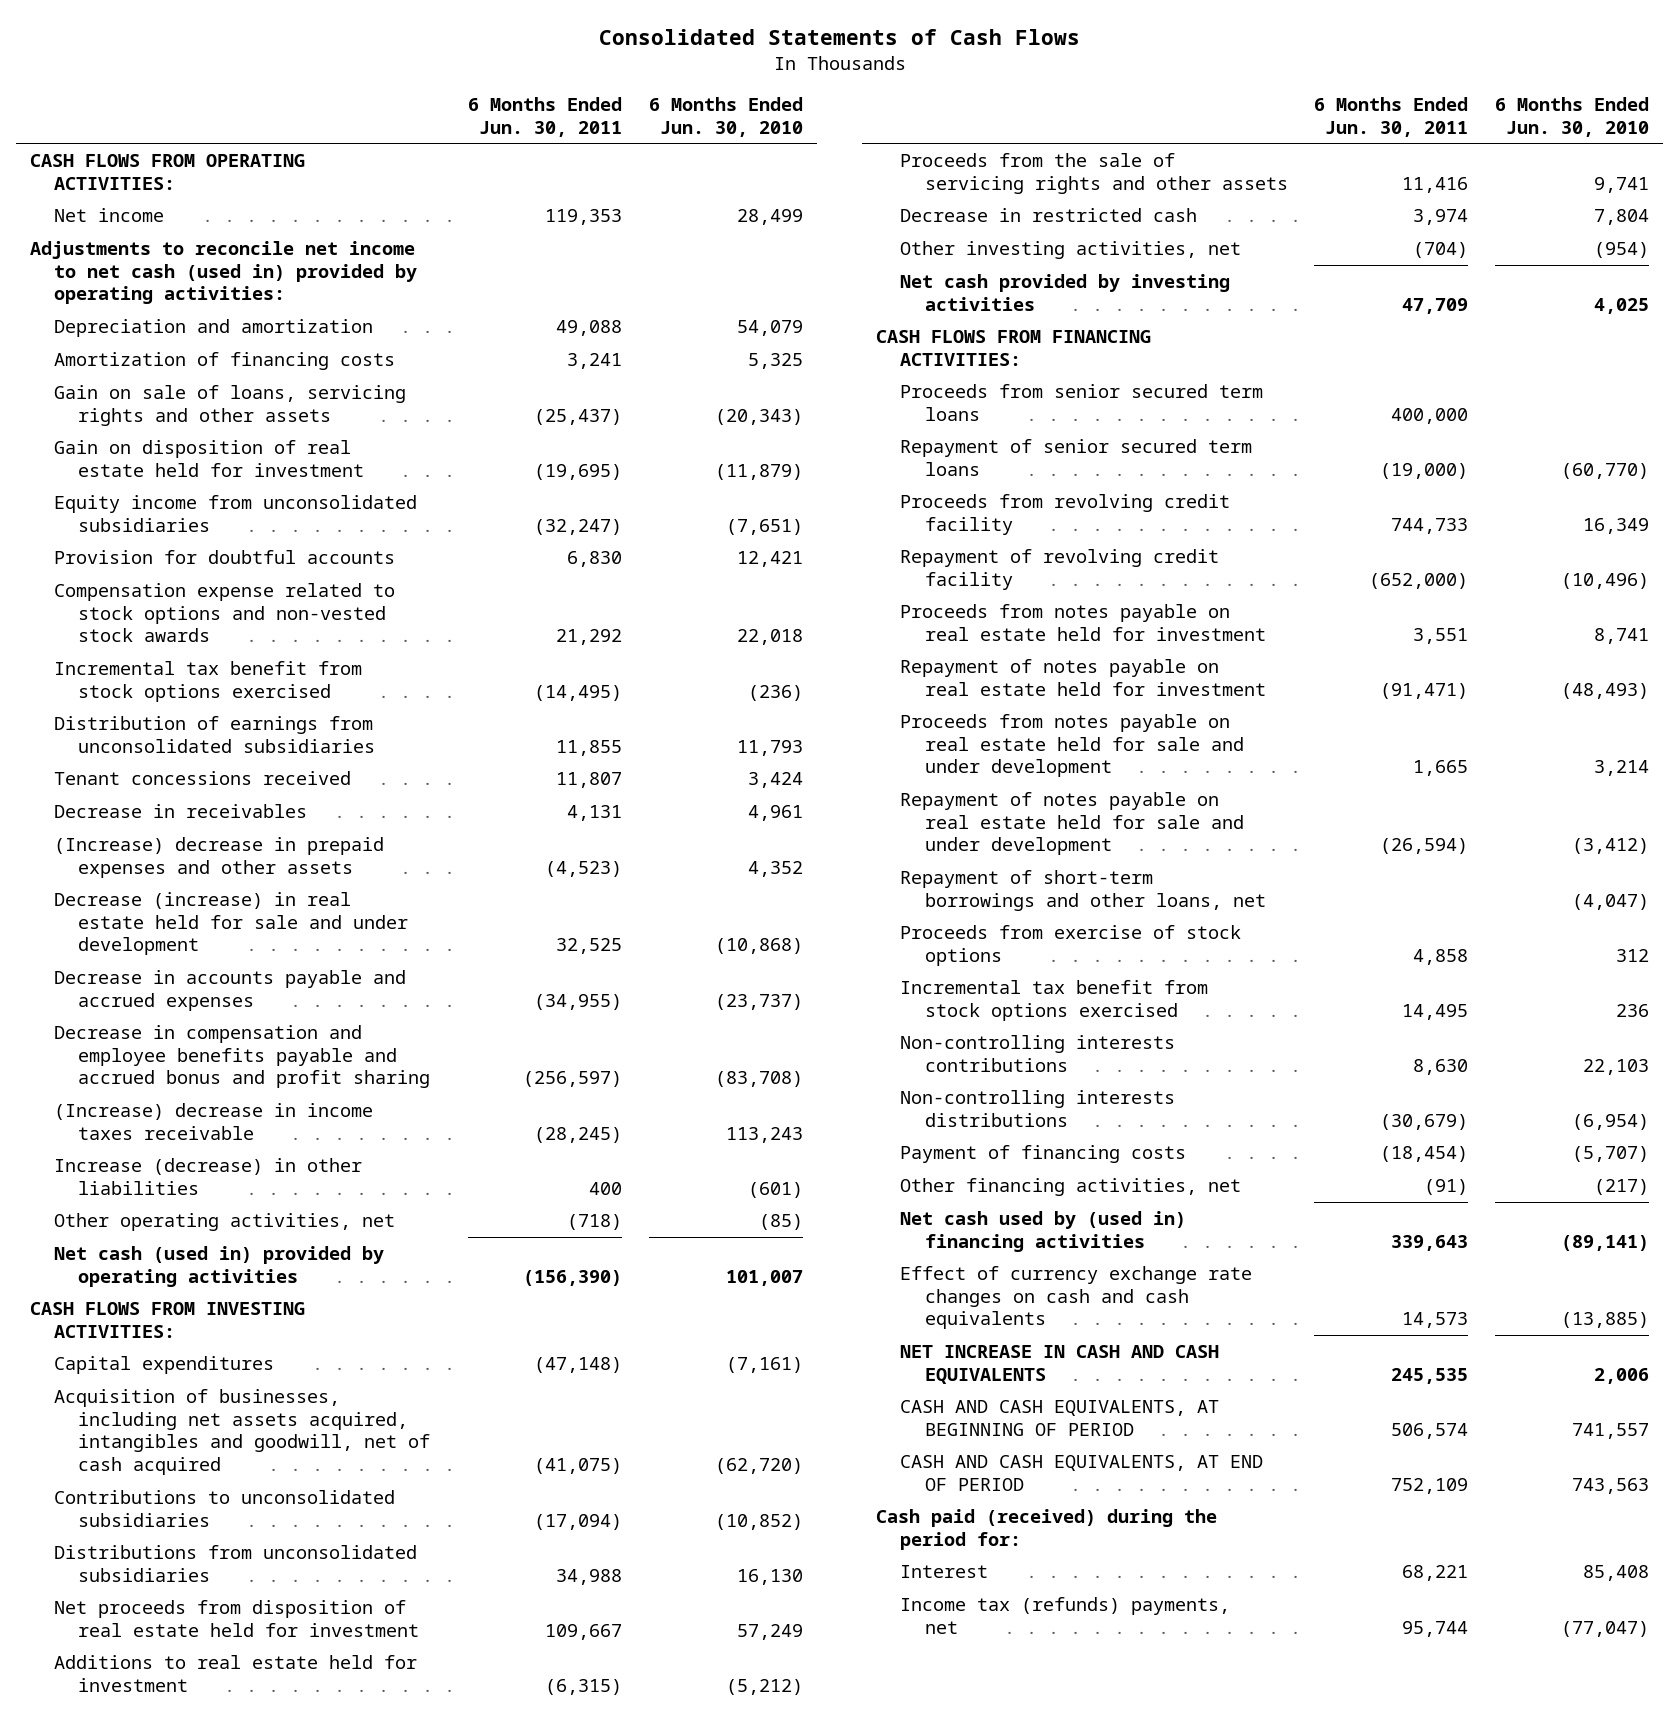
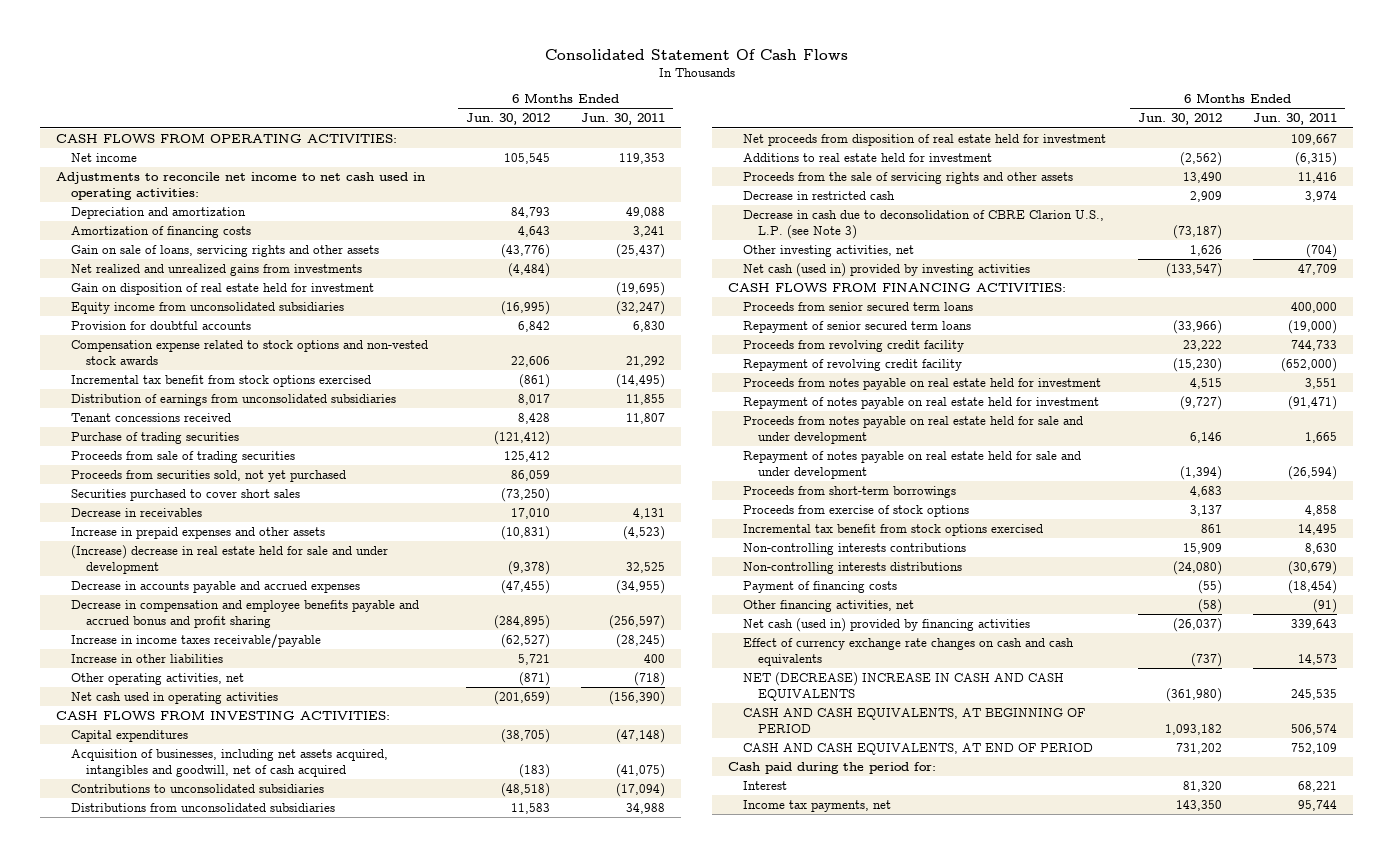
[598,28,1080,45] Consolidated Statements of Cash Flows -> [544,48,848,60] Consolidated Statement Of Cash Flows
[649,96,804,137] 6 Months Ended Jun. 30, 2010 -> none
none -> [465,113,550,126] Jun. 30, 2012
[29,240,418,305] Adjustments to reconcile net income to net cash (used in) provided by operating activities: -> [56,171,426,200] Adjustments to reconcile net income to net cash used in operating activities:
none -> [71,263,363,276] Net realized and unrealized gains from investments
none -> [71,431,240,444] Purchase of trading securities
none -> [71,450,296,463] Proceeds from sale of trading securities
none -> [71,469,347,482] Proceeds from securities sold, not yet purchased
none -> [71,488,301,501] Securities purchased to cover short sales
[54,836,385,878] (Increase) decrease in prepaid expenses and other assets -> [71,526,326,539] Increase in prepaid expenses and other assets
[54,891,409,956] Decrease (increase) in real estate held for sale and under development -> [71,544,389,574] (Increase) decrease in real estate held for sale and under development
[54,1102,374,1140] (Increase) decrease in income taxes receivable -> [71,633,322,648] Increase in income taxes receivable/payable
[54,1157,363,1195] Increase (decrease) in other liabilities -> [71,653,224,663] Increase in other liabilities
[54,1245,385,1287] Net cash (used in) provided by operating activities -> [71,691,279,704] Net cash used in operating activities
none -> [743,209,1105,239] Decrease in cash due to deconsolidation of CBRE Clarion U.S., L.P. (see Note 3)
[900,273,1231,311] Net cash provided by investing activities -> [743,262,1031,277] Net cash (used in) provided by investing activities
[900,869,1266,911] Repayment of short-term borrowings and other loans, net -> none
none -> [743,485,957,498] Proceeds from short-term borrowings
[900,1210,1187,1252] Net cash used by (used in) financing activities -> [743,617,1031,632] Net cash (used in) provided by financing activities
[900,1344,1220,1384] NET INCREASE IN CASH AND CASH EQUIVALENTS -> [743,671,1065,701] NET (DECREASE) INCREASE IN CASH AND CASH EQUIVALENTS
[875,1508,1217,1550] Cash paid (received) during the period for: -> [728,761,937,774] Cash paid during the period for:
[900,1596,1231,1634] Income tax (refunds) payments, net -> [743,799,892,812] Income tax payments, net

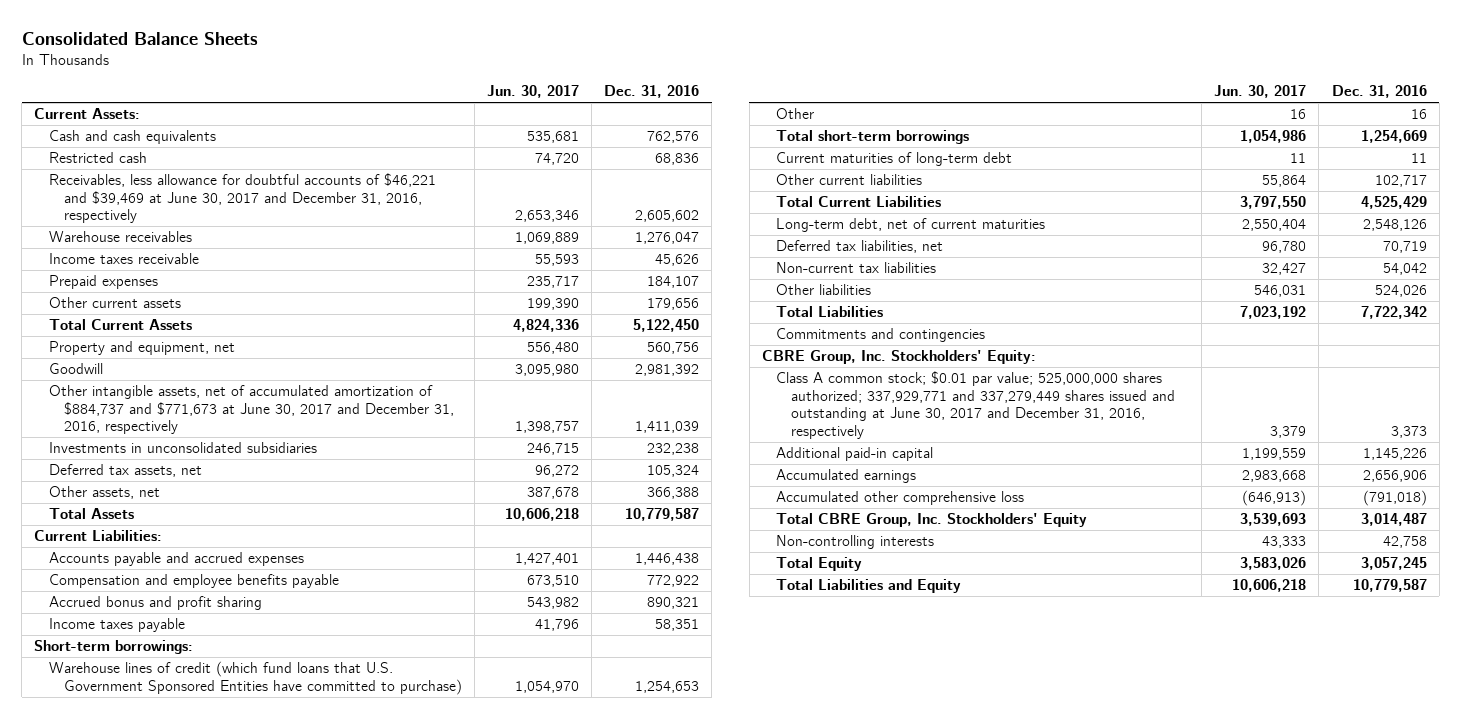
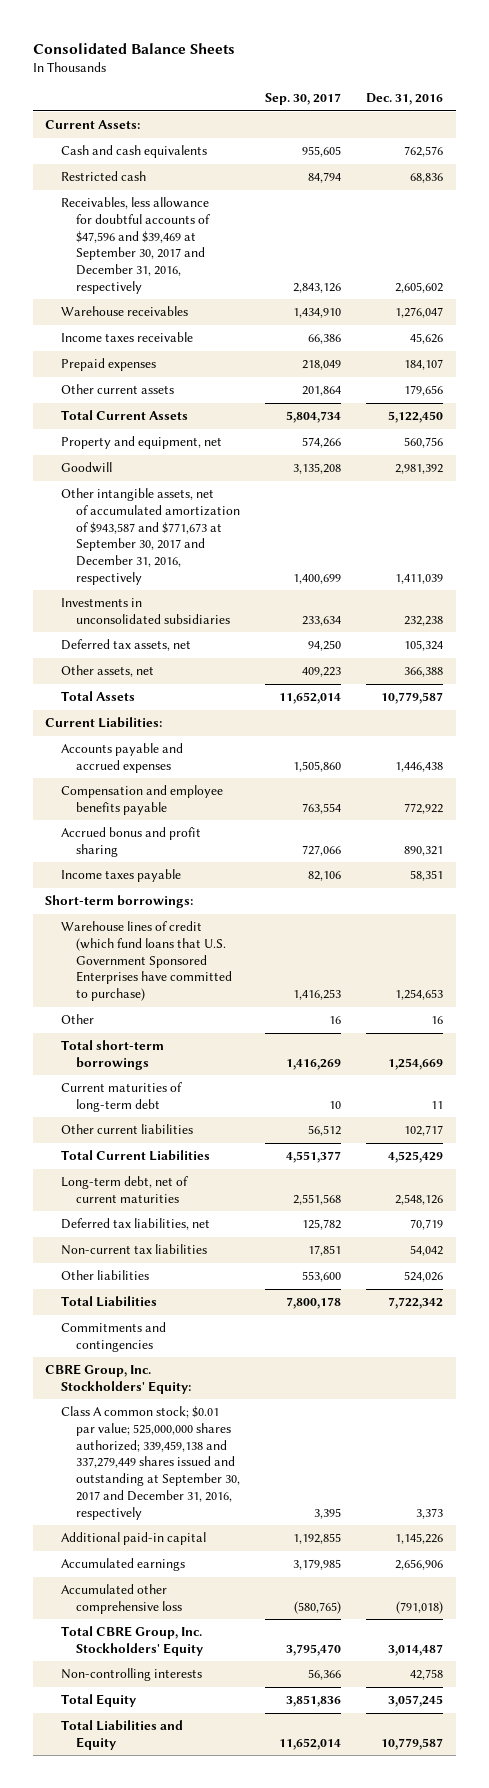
[486,85,579,99] Jun. 30, 2017 -> none
none -> [265,93,342,106] Sep. 30, 2017
[48,173,436,224] Receivables, less allowance for doubtful accounts of $46,221 and $39,469 at June 30, 2017 and December 31, 2016, respectively -> [60,197,211,294] Receivables, less allowance for doubtful accounts of $47,596 and $39,469 at September 30, 2017 and December 31, 2016, respectively
[48,385,454,435] Other intangible assets, net of accumulated amortization of $884,737 and $771,673 at June 30, 2017 and December 31, 2016, respectively -> [60,488,241,585] Other intangible assets, net of accumulated amortization of $943,587 and $771,673 at September 30, 2017 and December 31, 2016, respectively
[48,661,462,695] Warehouse lines of credit (which fund loans that U.S. Government Sponsored Entities have committed to purchase) -> [60,921,233,1002] Warehouse lines of credit (which fund loans that U.S. Government Sponsored Enterprises have committed to purchase)
[776,371,1176,439] Class A common stock; $0.01 par value; 525,000,000 shares authorized; 337,929,771 and 337,279,449 shares issued and outstanding at June 30, 2017 and December 31, 2016, respectively -> [60,1406,241,1520] Class A common stock; $0.01 par value; 525,000,000 shares authorized; 339,459,138 and 337,279,449 shares issued and outstanding at September 30, 2017 and December 31, 2016, respectively

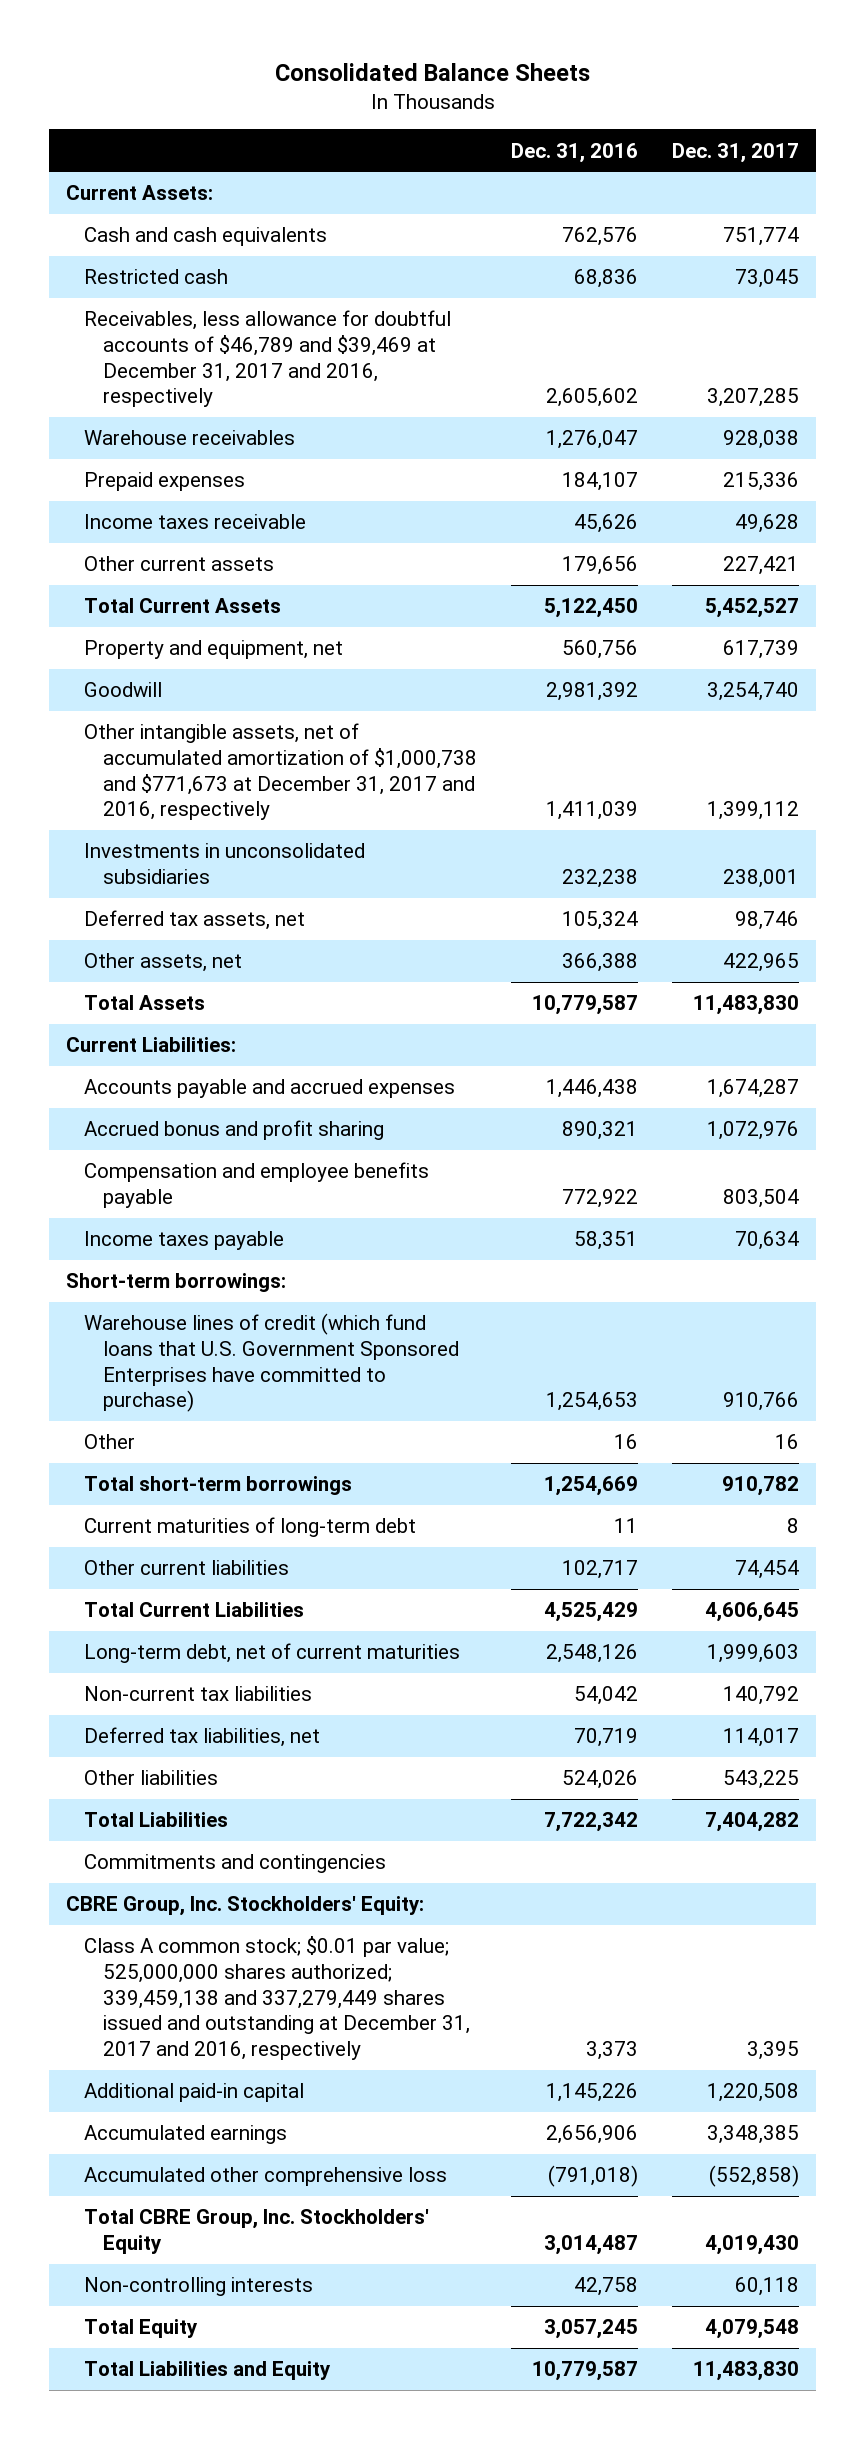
[265,93,342,106] Sep. 30, 2017 -> none
none -> [672,142,800,163] Dec. 31, 2017
[60,197,211,294] Receivables, less allowance for doubtful accounts of $47,596 and $39,469 at September 30, 2017 and December 31, 2016, respectively -> [84,310,452,408] Receivables, less allowance for doubtful accounts of $46,789 and $39,469 at December 31, 2017 and 2016, respectively
[60,332,193,343] Income taxes receivable -> [84,514,307,530] Income taxes receivable
[60,488,241,585] Other intangible assets, net of accumulated amortization of $943,587 and $771,673 at September 30, 2017 and December 31, 2016, respectively -> [84,723,477,821] Other intangible assets, net of accumulated amortization of $1,000,738 and $771,673 at December 31, 2017 and 2016, respectively
[60,785,223,815] Compensation and employee benefits payable -> [84,1162,430,1208] Compensation and employee benefits payable
[60,1218,210,1231] Deferred tax liabilities, net -> [84,1727,321,1748] Deferred tax liabilities, net
[60,1406,241,1520] Class A common stock; $0.01 par value; 525,000,000 shares authorized; 339,459,138 and 337,279,449 shares issued and outstanding at September 30, 2017 and December 31, 2016, respectively -> [84,1936,470,2060] Class A common stock; $0.01 par value; 525,000,000 shares authorized; 339,459,138 and 337,279,449 shares issued and outstanding at December 31, 2017 and 2016, respectively

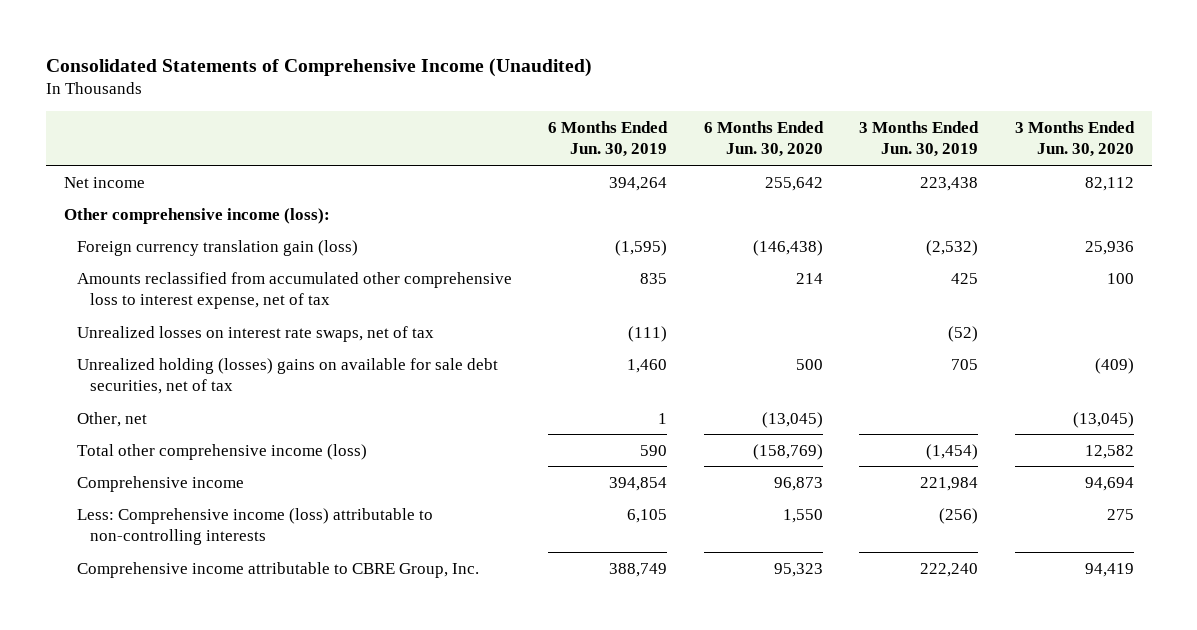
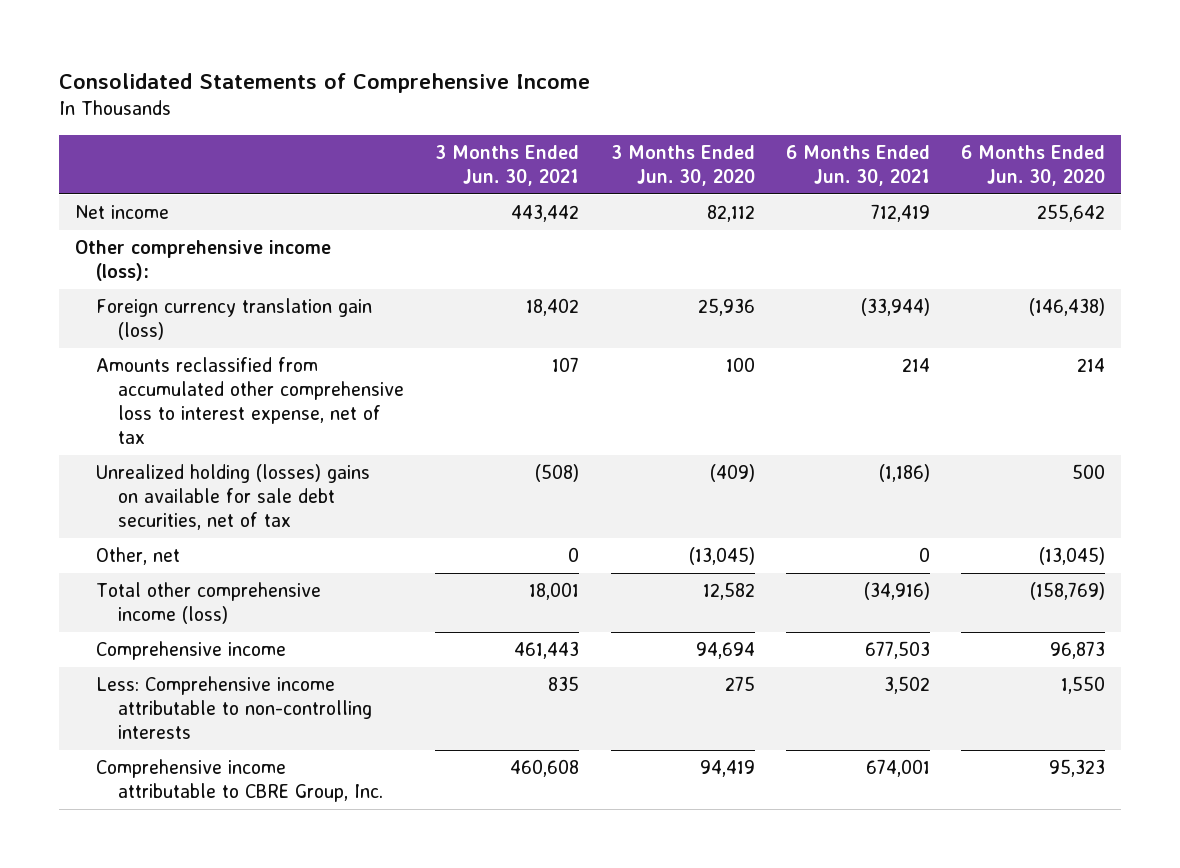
[45,57,592,77] Consolidated Statements of Comprehensive Income (Unaudited) -> [59,73,591,94] Consolidated Statements of Comprehensive Income
[548,120,669,158] 6 Months Ended Jun. 30, 2019 -> none
[859,120,980,158] 3 Months Ended Jun. 30, 2019 -> none
none -> [435,145,580,186] 3 Months Ended Jun. 30, 2021
none -> [786,145,931,186] 6 Months Ended Jun. 30, 2021
[76,325,434,342] Unrealized losses on interest rate swaps, net of tax -> none
[76,507,433,546] Less: Comprehensive income (loss) attributable to non-controlling interests -> [96,676,373,740] Less: Comprehensive income attributable to non-controlling interests

